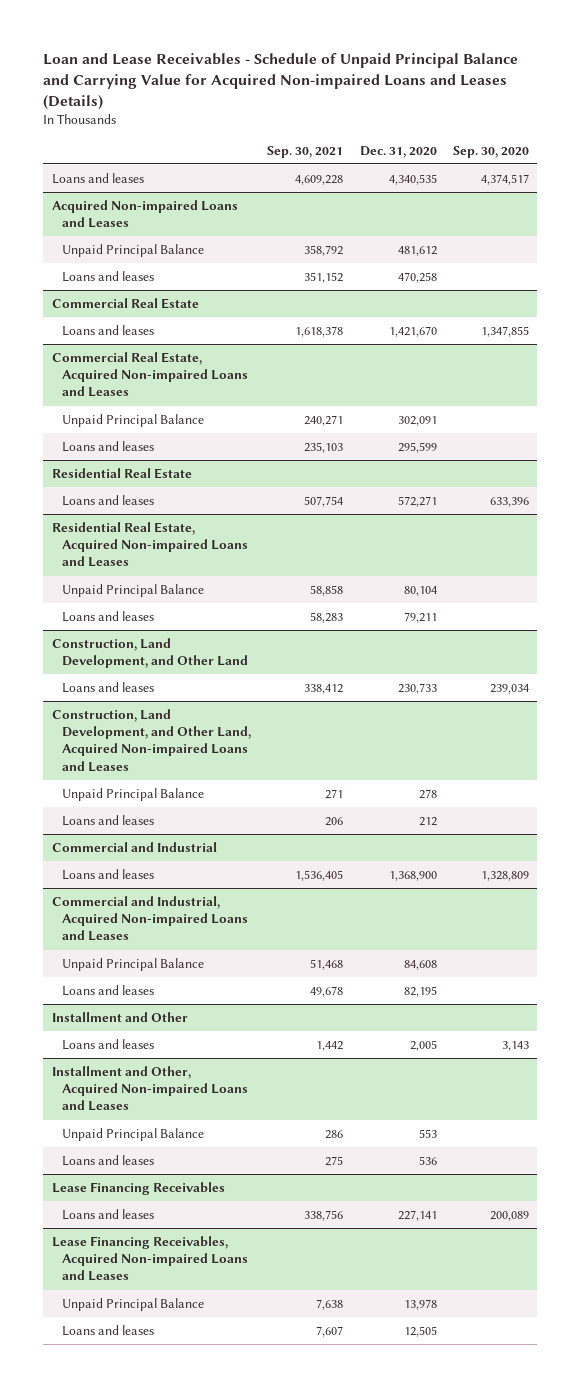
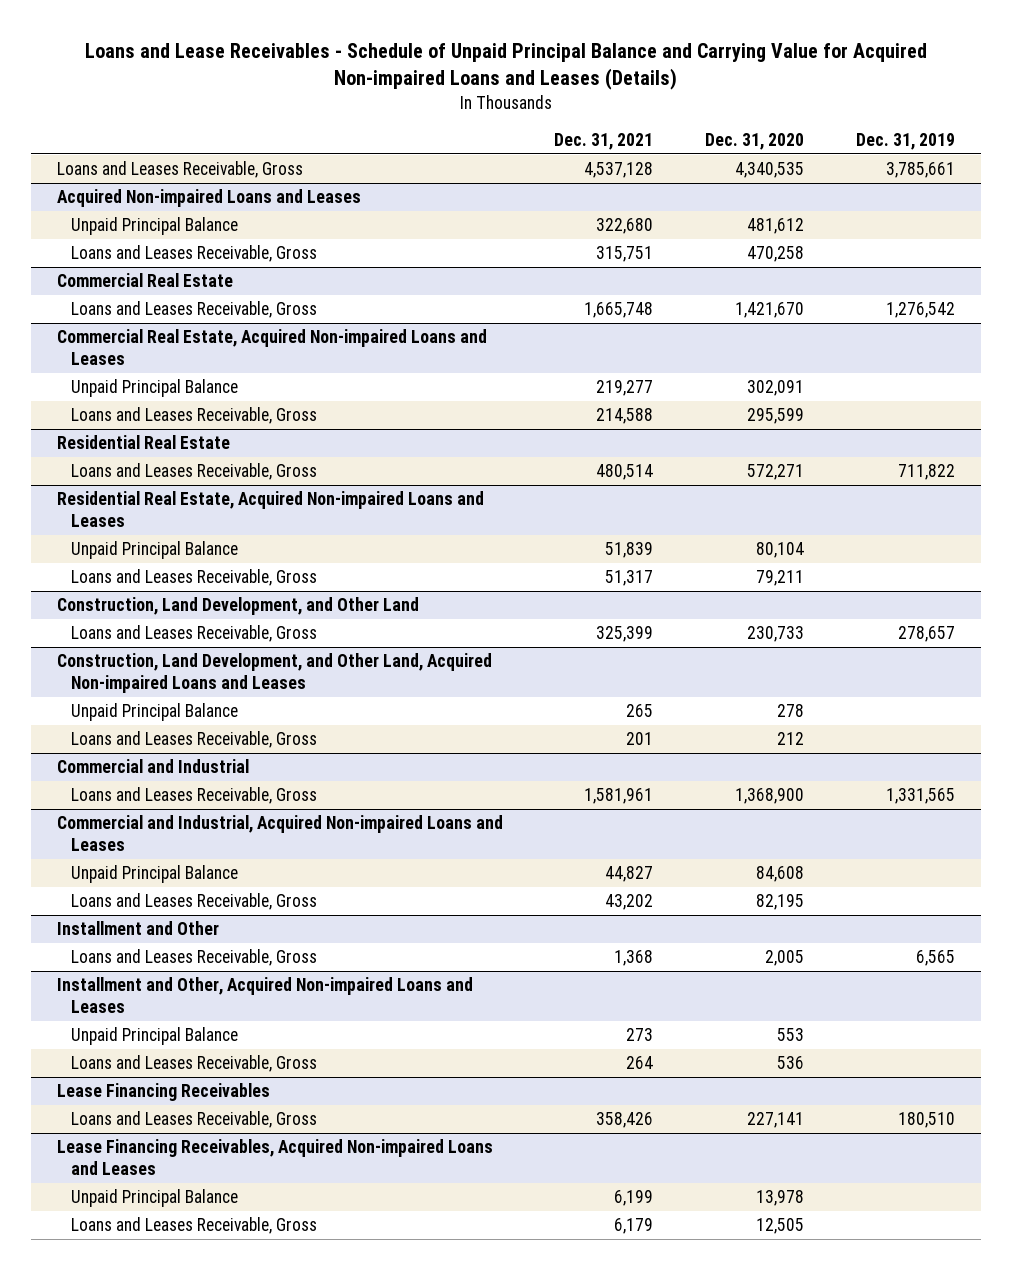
[43,53,519,110] Loan and Lease Receivables - Schedule of Unpaid Principal Balance and Carrying Value for Acquired Non-impaired Loans and Leases (Details) -> [84,42,927,90] Loans and Lease Receivables - Schedule of Unpaid Principal Balance and Carrying Value for Acquired Non-impaired Loans and Leases (Details)
[267,145,344,158] Sep. 30, 2021 -> none
[452,145,529,158] Sep. 30, 2020 -> none
none -> [554,133,654,151] Dec. 31, 2021
none -> [855,133,955,151] Dec. 31, 2019
[51,172,144,184] Loans and leases -> [56,161,303,179] Loans and Leases Receivable, Gross
[61,270,154,282] Loans and leases -> [70,245,317,263] Loans and Leases Receivable, Gross
[61,324,154,336] Loans and leases -> [70,301,317,319] Loans and Leases Receivable, Gross
[61,440,154,452] Loans and leases -> [70,407,317,425] Loans and Leases Receivable, Gross
[61,494,154,506] Loans and leases -> [70,463,317,481] Loans and Leases Receivable, Gross
[61,610,154,622] Loans and leases -> [70,569,317,587] Loans and Leases Receivable, Gross
[61,681,154,693] Loans and leases -> [70,625,317,643] Loans and Leases Receivable, Gross
[61,814,154,826] Loans and leases -> [70,731,317,749] Loans and Leases Receivable, Gross
[61,868,154,880] Loans and leases -> [70,787,317,805] Loans and Leases Receivable, Gross
[61,984,154,996] Loans and leases -> [70,893,317,911] Loans and Leases Receivable, Gross
[61,1038,154,1050] Loans and leases -> [70,949,317,967] Loans and Leases Receivable, Gross
[61,1154,154,1166] Loans and leases -> [70,1055,317,1073] Loans and Leases Receivable, Gross
[61,1208,154,1220] Loans and leases -> [70,1111,317,1129] Loans and Leases Receivable, Gross
[61,1324,154,1336] Loans and leases -> [70,1217,317,1235] Loans and Leases Receivable, Gross

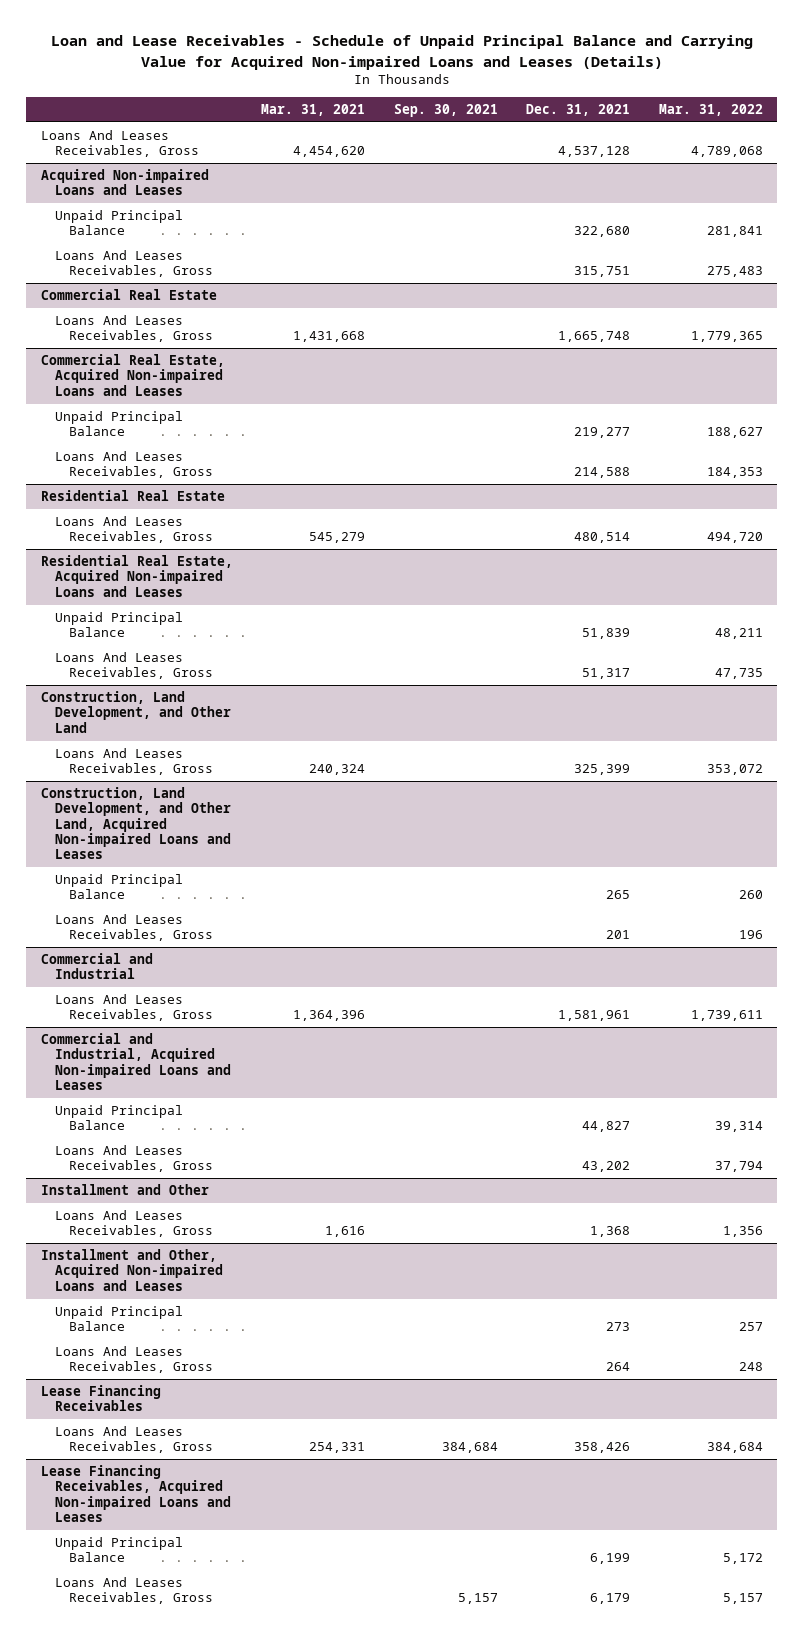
[84,42,927,90] Loans and Lease Receivables - Schedule of Unpaid Principal Balance and Carrying Value for Acquired Non-impaired Loans and Leases (Details) -> [50,35,753,70] Loan and Lease Receivables - Schedule of Unpaid Principal Balance and Carrying Value for Acquired Non-impaired Loans and Leases (Details)
[705,133,805,151] Dec. 31, 2020 -> none
[855,133,955,151] Dec. 31, 2019 -> none
none -> [261,104,366,117] Mar. 31, 2021
none -> [393,104,498,118] Sep. 30, 2021
none -> [658,104,763,117] Mar. 31, 2022
[56,161,303,179] Loans and Leases Receivable, Gross -> [40,130,199,158] Loans And Leases Receivables, Gross
[70,245,317,263] Loans and Leases Receivable, Gross -> [54,250,214,278] Loans And Leases Receivables, Gross
[70,301,317,319] Loans and Leases Receivable, Gross -> [54,315,214,343] Loans And Leases Receivables, Gross
[70,407,317,425] Loans and Leases Receivable, Gross -> [54,451,214,479] Loans And Leases Receivables, Gross
[70,463,317,481] Loans and Leases Receivable, Gross -> [54,516,214,544] Loans And Leases Receivables, Gross
[70,569,317,587] Loans and Leases Receivable, Gross -> [54,652,214,680] Loans And Leases Receivables, Gross
[70,625,317,643] Loans and Leases Receivable, Gross -> [54,748,214,776] Loans And Leases Receivables, Gross
[70,731,317,749] Loans and Leases Receivable, Gross -> [54,914,214,942] Loans And Leases Receivables, Gross
[70,787,317,805] Loans and Leases Receivable, Gross -> [54,994,214,1022] Loans And Leases Receivables, Gross
[70,893,317,911] Loans and Leases Receivable, Gross -> [54,1145,214,1173] Loans And Leases Receivables, Gross
[70,949,317,967] Loans and Leases Receivable, Gross -> [54,1210,214,1238] Loans And Leases Receivables, Gross
[70,1055,317,1073] Loans and Leases Receivable, Gross -> [54,1346,214,1374] Loans And Leases Receivables, Gross
[70,1111,317,1129] Loans and Leases Receivable, Gross -> [54,1426,214,1454] Loans And Leases Receivables, Gross
[70,1217,317,1235] Loans and Leases Receivable, Gross -> [54,1577,214,1605] Loans And Leases Receivables, Gross

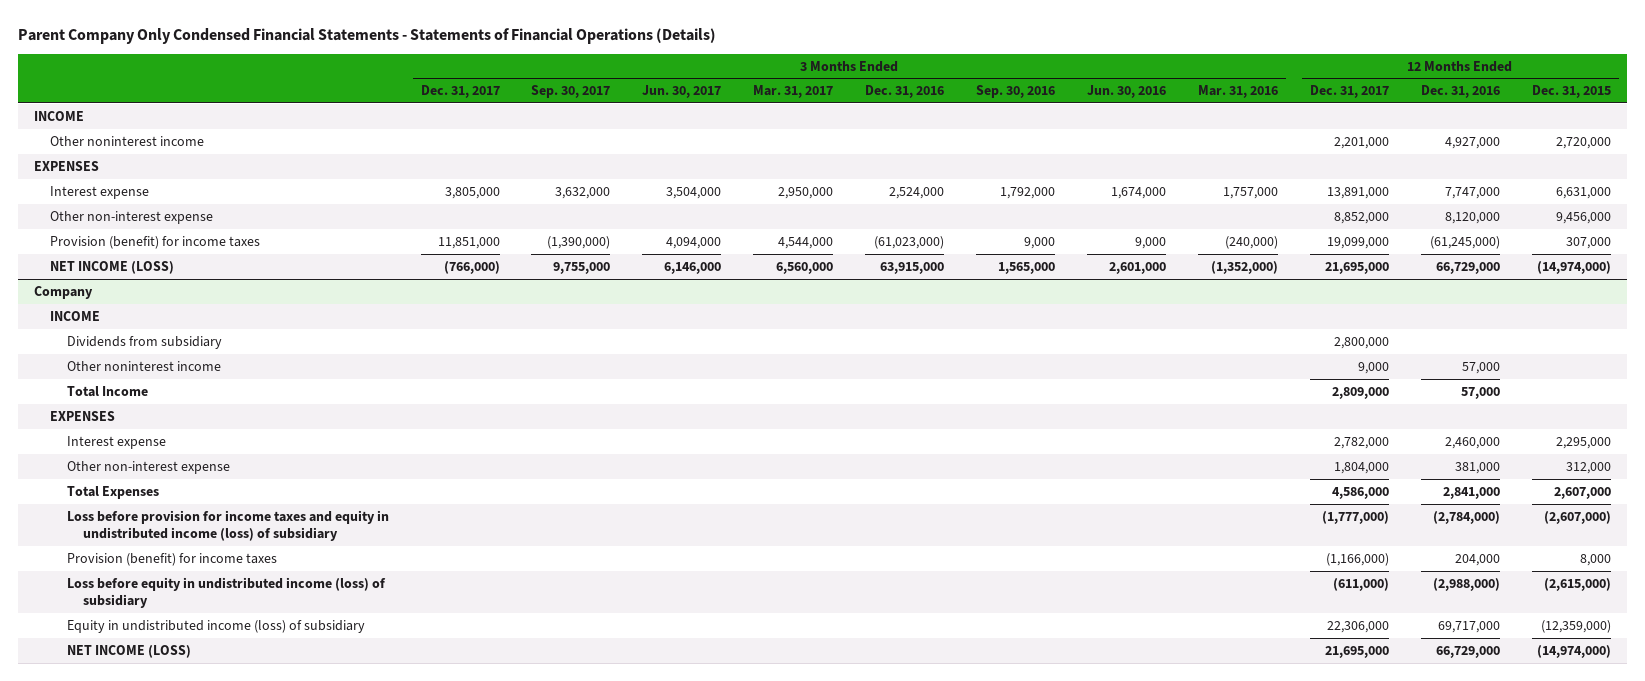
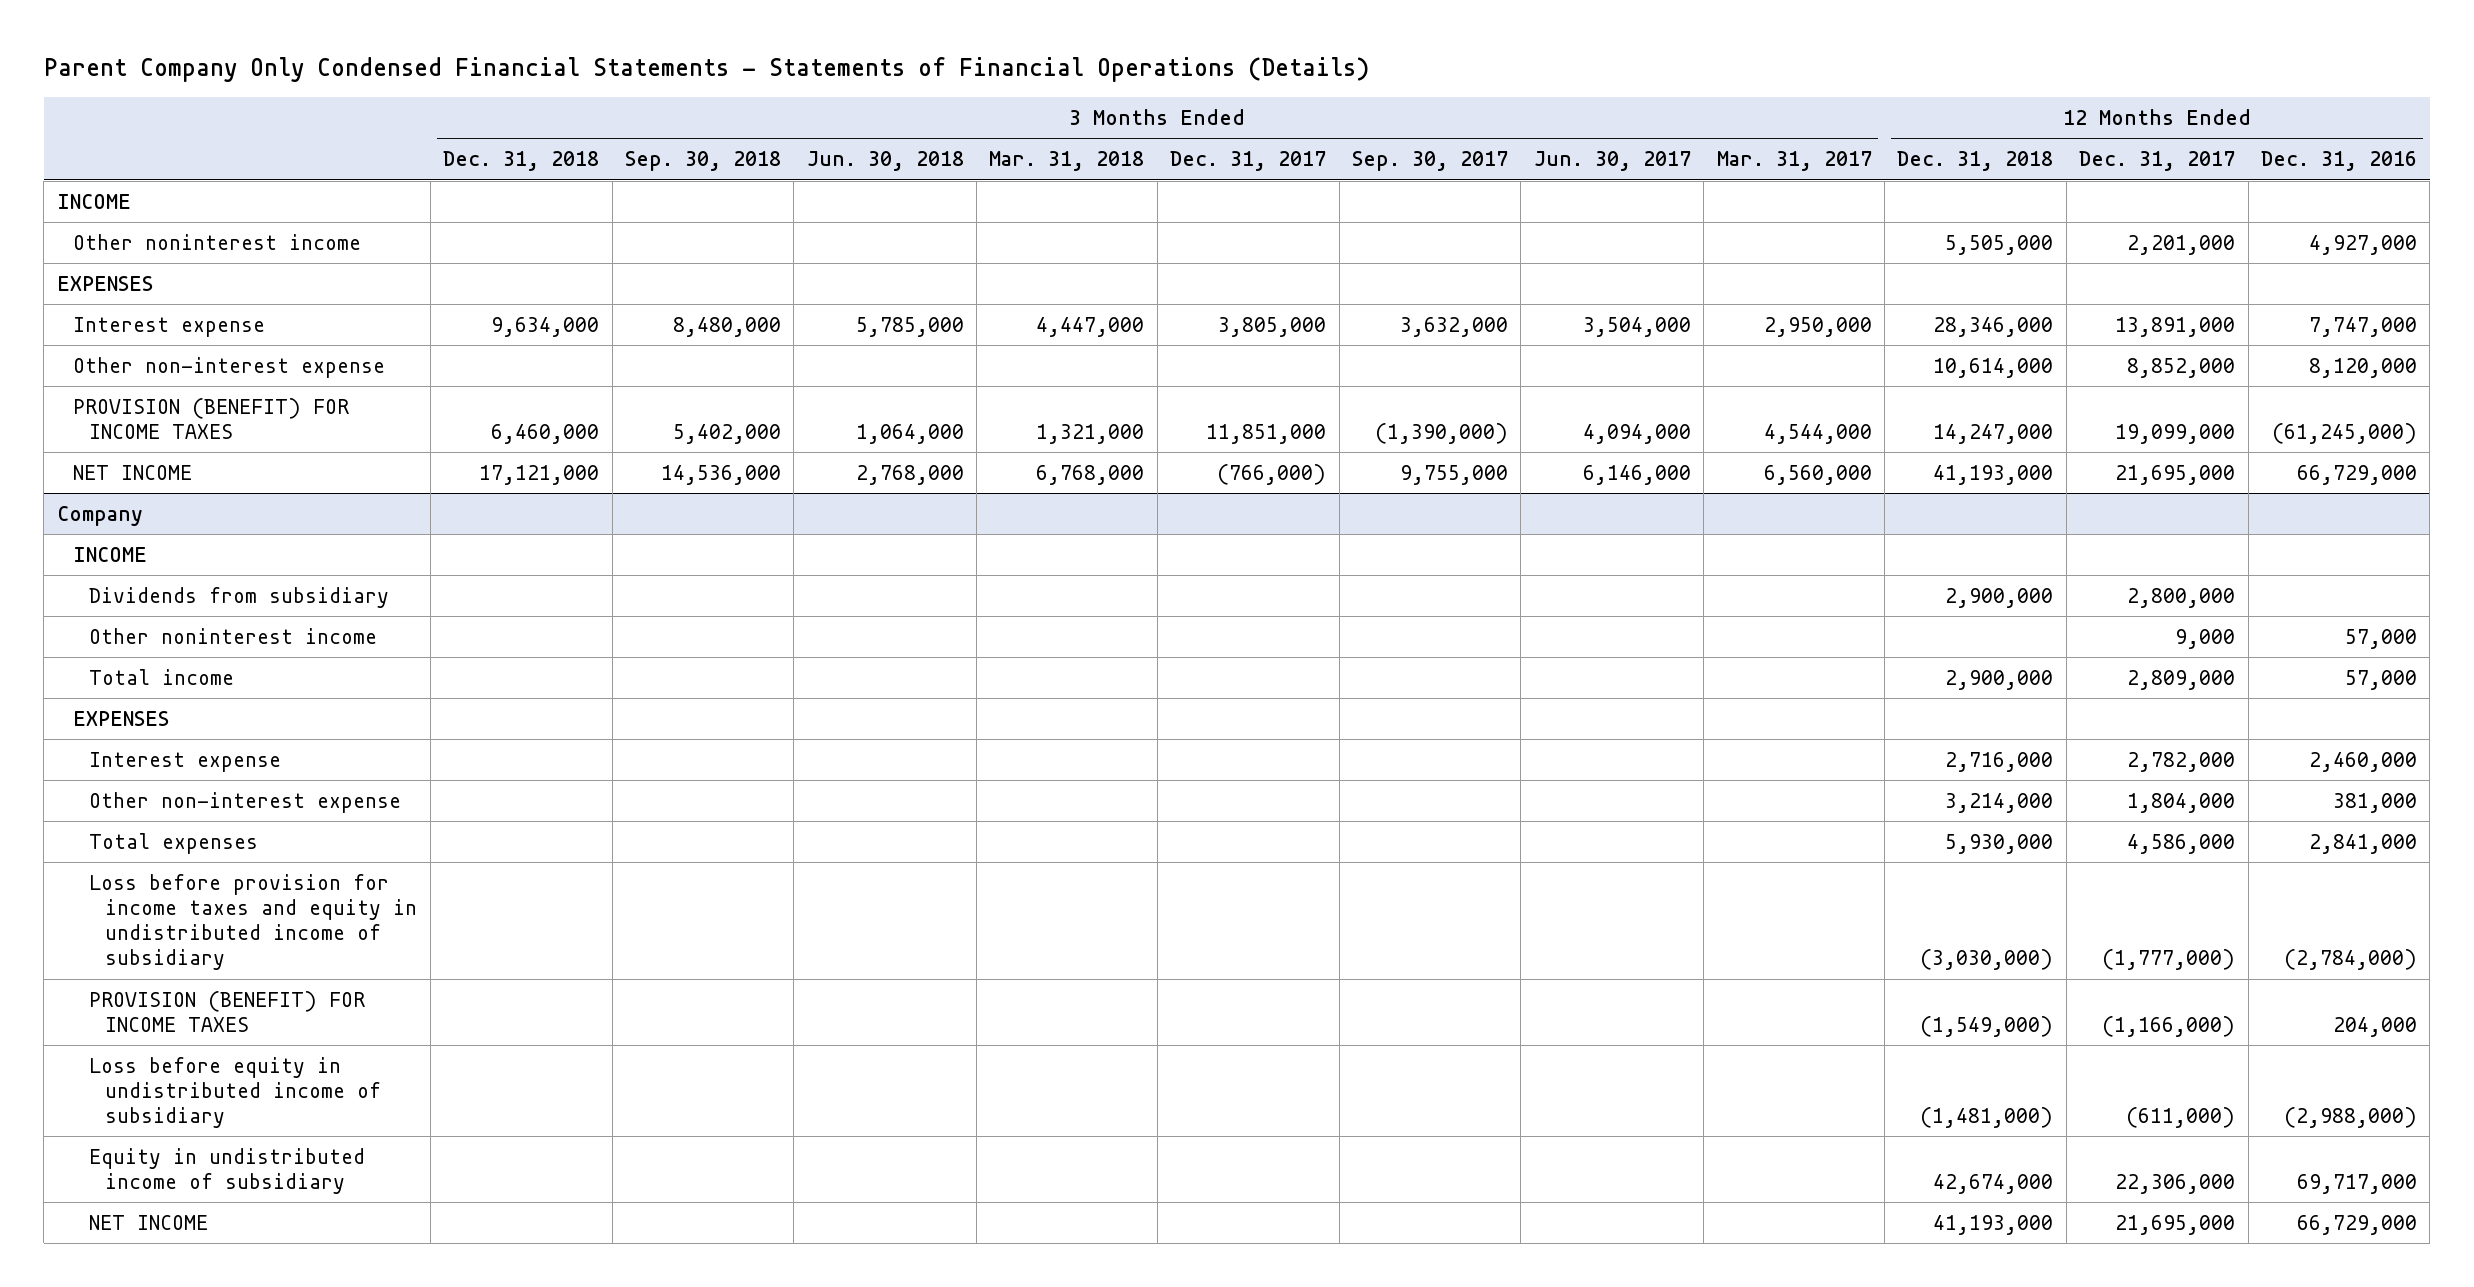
[865,85,945,99] Dec. 31, 2016 -> none
[976,85,1056,99] Sep. 30, 2016 -> none
[1086,85,1166,99] Jun. 30, 2016 -> none
[1197,85,1278,99] Mar. 31, 2016 -> none
[1531,85,1611,99] Dec. 31, 2015 -> none
none -> [443,151,600,172] Dec. 31, 2018
none -> [624,151,781,172] Sep. 30, 2018
none -> [806,151,964,172] Jun. 30, 2018
none -> [989,151,1145,172] Mar. 31, 2018
none -> [1897,151,2054,172] Dec. 31, 2018
[50,235,261,249] Provision (benefit) for income taxes -> [73,397,350,439] PROVISION (BENEFIT) FOR INCOME TAXES
[50,260,175,274] NET INCOME (LOSS) -> [73,464,193,480] NET INCOME
[66,385,148,397] Total Income -> [89,668,235,685] Total income
[66,485,159,499] Total Expenses -> [89,832,259,854] Total expenses
[66,509,389,542] Loss before provision for income taxes and equity in undistributed income (loss) of subsidiary -> [89,873,418,971] Loss before provision for income taxes and equity in undistributed income of subsidiary
[66,552,277,566] Provision (benefit) for income taxes -> [89,990,366,1032] PROVISION (BENEFIT) FOR INCOME TAXES
[66,576,386,609] Loss before equity in undistributed income (loss) of subsidiary -> [89,1056,382,1128] Loss before equity in undistributed income of subsidiary
[66,619,365,633] Equity in undistributed income (loss) of subsidiary -> [89,1147,366,1194] Equity in undistributed income of subsidiary
[66,644,191,658] NET INCOME (LOSS) -> [89,1214,209,1230] NET INCOME

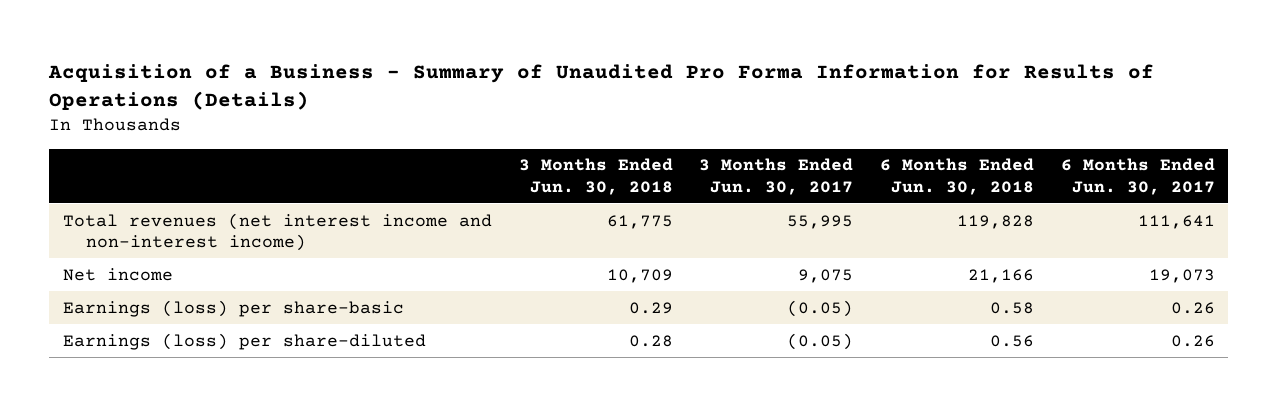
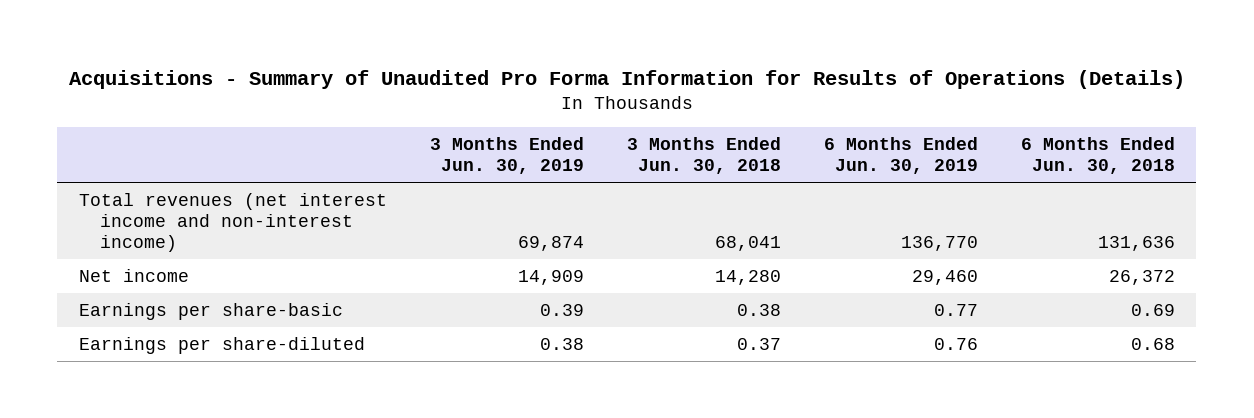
[48,63,1155,110] Acquisition of a Business - Summary of Unaudited Pro Forma Information for Results of Operations (Details) -> [68,70,1185,90] Acquisitions - Summary of Unaudited Pro Forma Information for Results of Operations (Details)
[699,158,854,195] 3 Months Ended Jun. 30, 2017 -> none
[1060,158,1215,195] 6 Months Ended Jun. 30, 2017 -> none
none -> [429,136,584,175] 3 Months Ended Jun. 30, 2019
none -> [823,136,978,175] 6 Months Ended Jun. 30, 2019
[606,214,673,229] 61,775 -> [714,236,781,252] 68,041
[956,214,1034,229] 119,828 -> [1097,236,1175,252] 131,636
[606,268,673,283] 10,709 -> [714,269,781,285] 14,280
[967,268,1034,283] 21,166 -> [1108,269,1175,285] 26,372
[62,299,404,317] Earnings (loss) per share-basic -> [78,302,343,320] Earnings per share-basic
[628,301,673,314] 0.29 -> [736,303,781,316] 0.38
[989,301,1034,314] 0.58 -> [1130,303,1175,316] 0.69
[62,332,426,350] Earnings (loss) per share-diluted -> [78,336,365,354] Earnings per share-diluted
[628,334,673,347] 0.28 -> [736,337,781,350] 0.37
[989,334,1034,347] 0.56 -> [1130,337,1175,350] 0.68

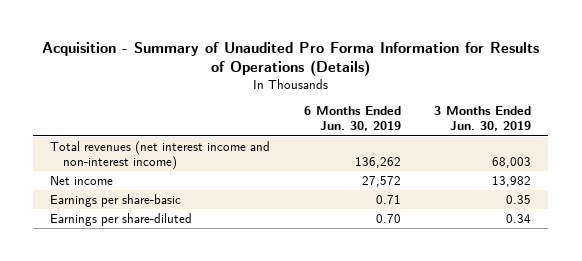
[68,70,1185,90] Acquisitions - Summary of Unaudited Pro Forma Information for Results of Operations (Details) -> [41,41,539,77] Acquisition - Summary of Unaudited Pro Forma Information for Results of Operations (Details)
[626,136,781,175] 3 Months Ended Jun. 30, 2018 -> none
[1020,136,1175,175] 6 Months Ended Jun. 30, 2018 -> none
[517,236,584,252] 69,874 -> [492,157,532,169] 68,003
[900,236,978,252] 136,770 -> [354,157,401,169] 136,262
[517,269,584,285] 14,909 -> [492,175,532,187] 13,982
[911,269,978,285] 29,460 -> [361,175,401,187] 27,572
[539,303,584,316] 0.39 -> [506,194,532,204] 0.35
[933,303,978,316] 0.77 -> [375,194,401,204] 0.71
[539,337,584,350] 0.38 -> [506,213,532,223] 0.34
[933,337,978,350] 0.76 -> [375,213,401,223] 0.70

